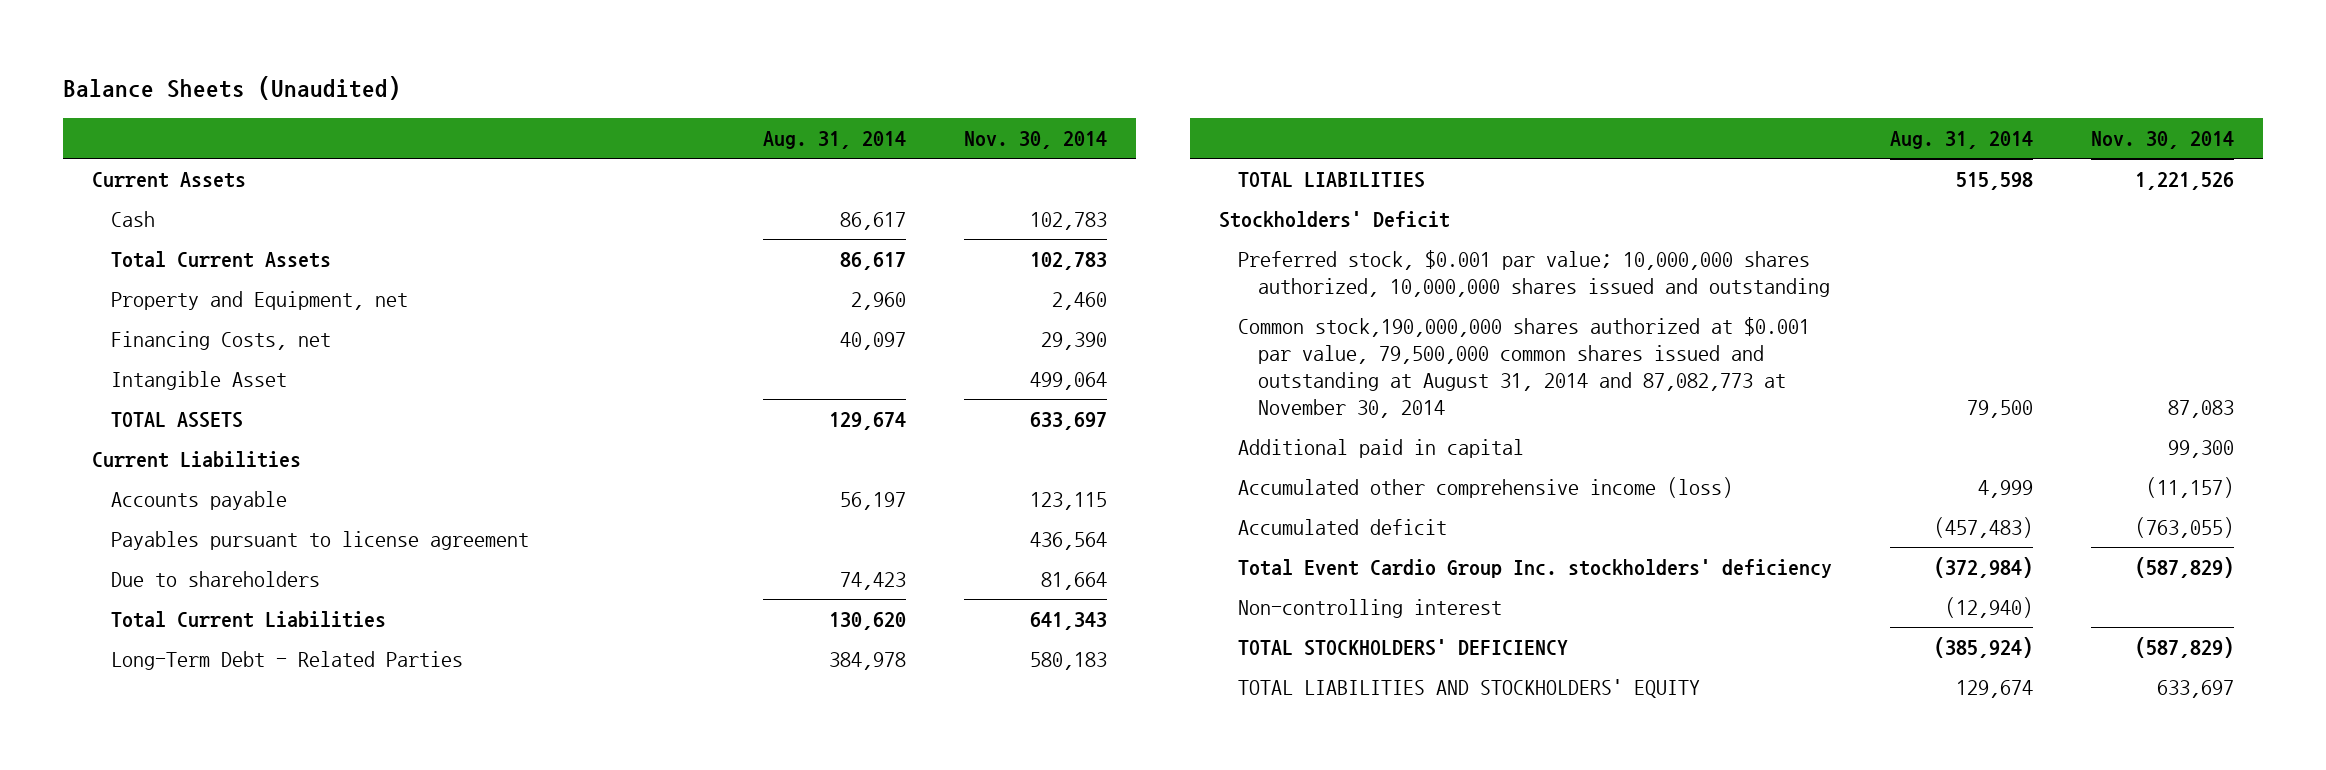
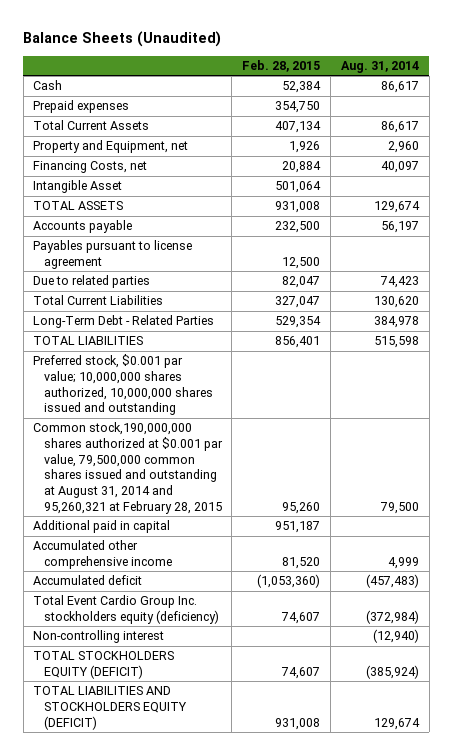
[963,131,1107,150] Nov. 30, 2014 -> none
none -> [242,59,321,72] Feb. 28, 2015
[91,172,246,189] Current Assets -> none
none -> [33,100,130,114] Prepaid expenses
[91,451,301,469] Current Liabilities -> none
[110,571,320,588] Due to shareholders -> [33,275,151,289] Due to related parties
[1219,211,1451,229] Stockholders' Deficit -> none
[1238,317,1811,419] Common stock,190,000,000 shares authorized at $0.001 par value, 79,500,000 common shares issued and outstanding at August 31, 2014 and 87,082,773 at November 30, 2014 -> [33,422,223,514] Common stock,190,000,000 shares authorized at $0.001 par value, 79,500,000 common shares issued and outstanding at August 31, 2014 and 95,260,321 at February 28, 2015
[1238,477,1734,499] Accumulated other comprehensive income (loss) -> [33,540,172,570] Accumulated other comprehensive income
[1238,559,1833,579] Total Event Cardio Group Inc. stockholders' deficiency -> [33,595,219,625] Total Event Cardio Group Inc. stockholders equity (deficiency)
[1238,639,1569,657] TOTAL STOCKHOLDERS' DEFICIENCY -> [33,651,175,680] TOTAL STOCKHOLDERS EQUITY (DEFICIT)
[1238,679,1701,699] TOTAL LIABILITIES AND STOCKHOLDERS' EQUITY -> [33,686,187,730] TOTAL LIABILITIES AND STOCKHOLDERS EQUITY (DEFICIT)

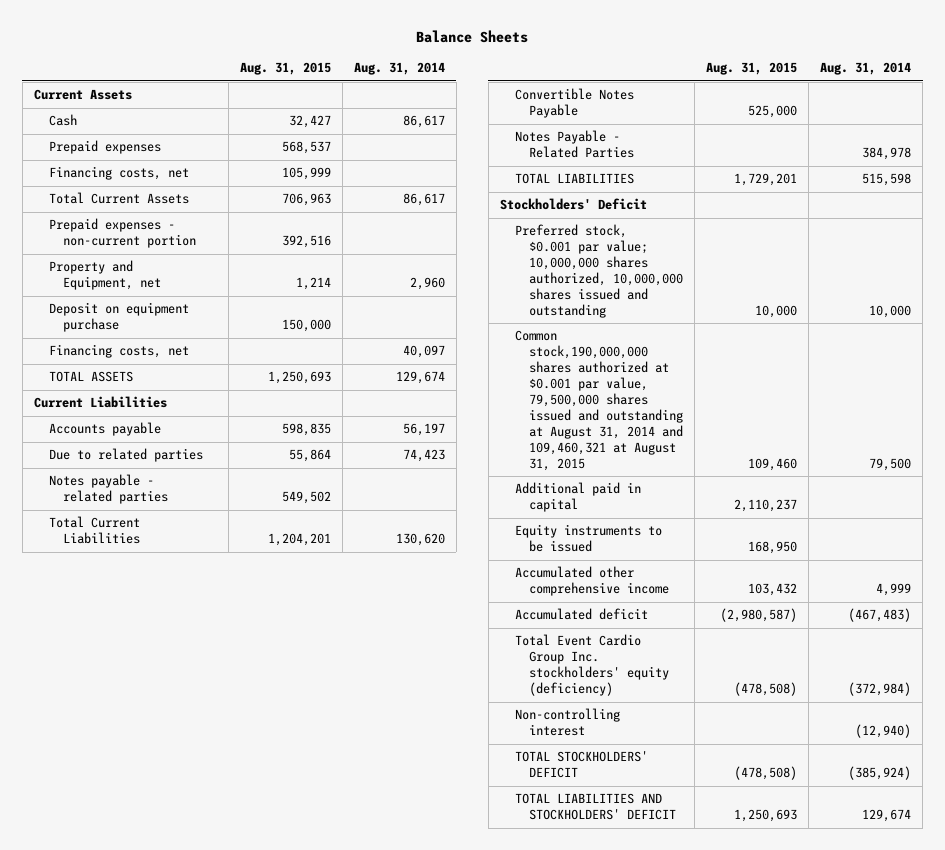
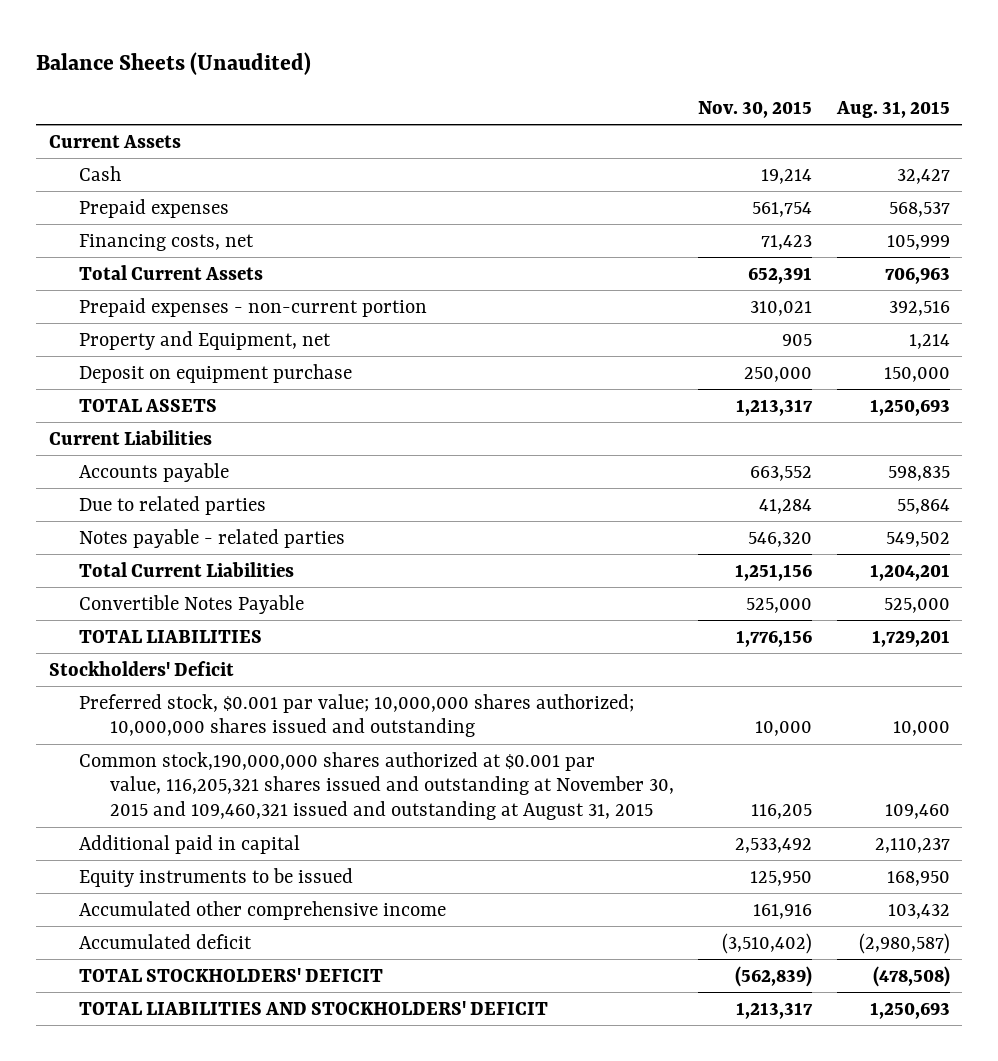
[416,30,529,44] Balance Sheets -> [36,51,312,75] Balance Sheets (Unaudited)
[354,62,446,76] Aug. 31, 2014 -> none
none -> [698,100,813,118] Nov. 30, 2015
[48,344,189,359] Financing costs, net -> none
[514,130,635,159] Notes Payable - Related Parties -> none
[514,224,684,318] Preferred stock, $0.001 par value; 10,000,000 shares authorized, 10,000,000 shares issued and outstanding -> [79,693,635,738] Preferred stock, $0.001 par value; 10,000,000 shares authorized; 10,000,000 shares issued and outstanding
[514,330,684,471] Common stock,190,000,000 shares authorized at $0.001 par value, 79,500,000 shares issued and outstanding at August 31, 2014 and 109,460,321 at August 31, 2015 -> [79,751,674,821] Common stock,190,000,000 shares authorized at $0.001 par value, 116,205,321 shares issued and outstanding at November 30, 2015 and 109,460,321 issued and outstanding at August 31, 2015
[514,634,670,697] Total Event Cardio Group Inc. stockholders' equity (deficiency) -> none
[514,708,620,737] Non-controlling interest -> none

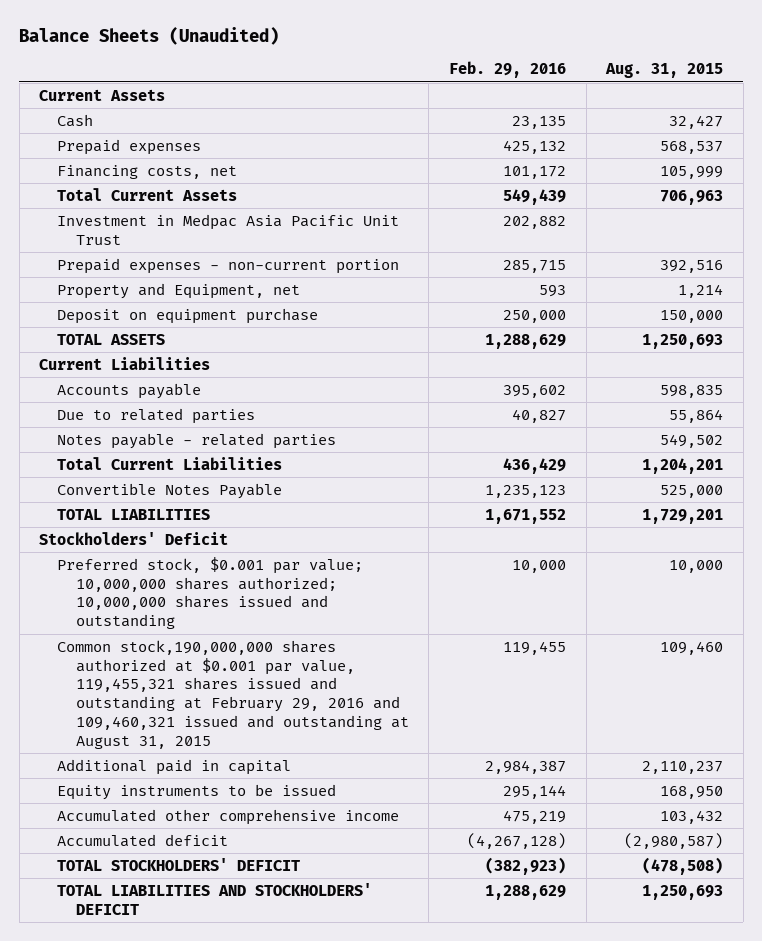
[698,100,813,118] Nov. 30, 2015 -> none
none -> [448,61,566,79] Feb. 29, 2016
none -> [57,213,400,245] Investment in Medpac Asia Pacific Unit Trust
[79,751,674,821] Common stock,190,000,000 shares authorized at $0.001 par value, 116,205,321 shares issued and outstanding at November 30, 2015 and 109,460,321 issued and outstanding at August 31, 2015 -> [57,639,409,749] Common stock,190,000,000 shares authorized at $0.001 par value, 119,455,321 shares issued and outstanding at February 29, 2016 and 109,460,321 issued and outstanding at August 31, 2015

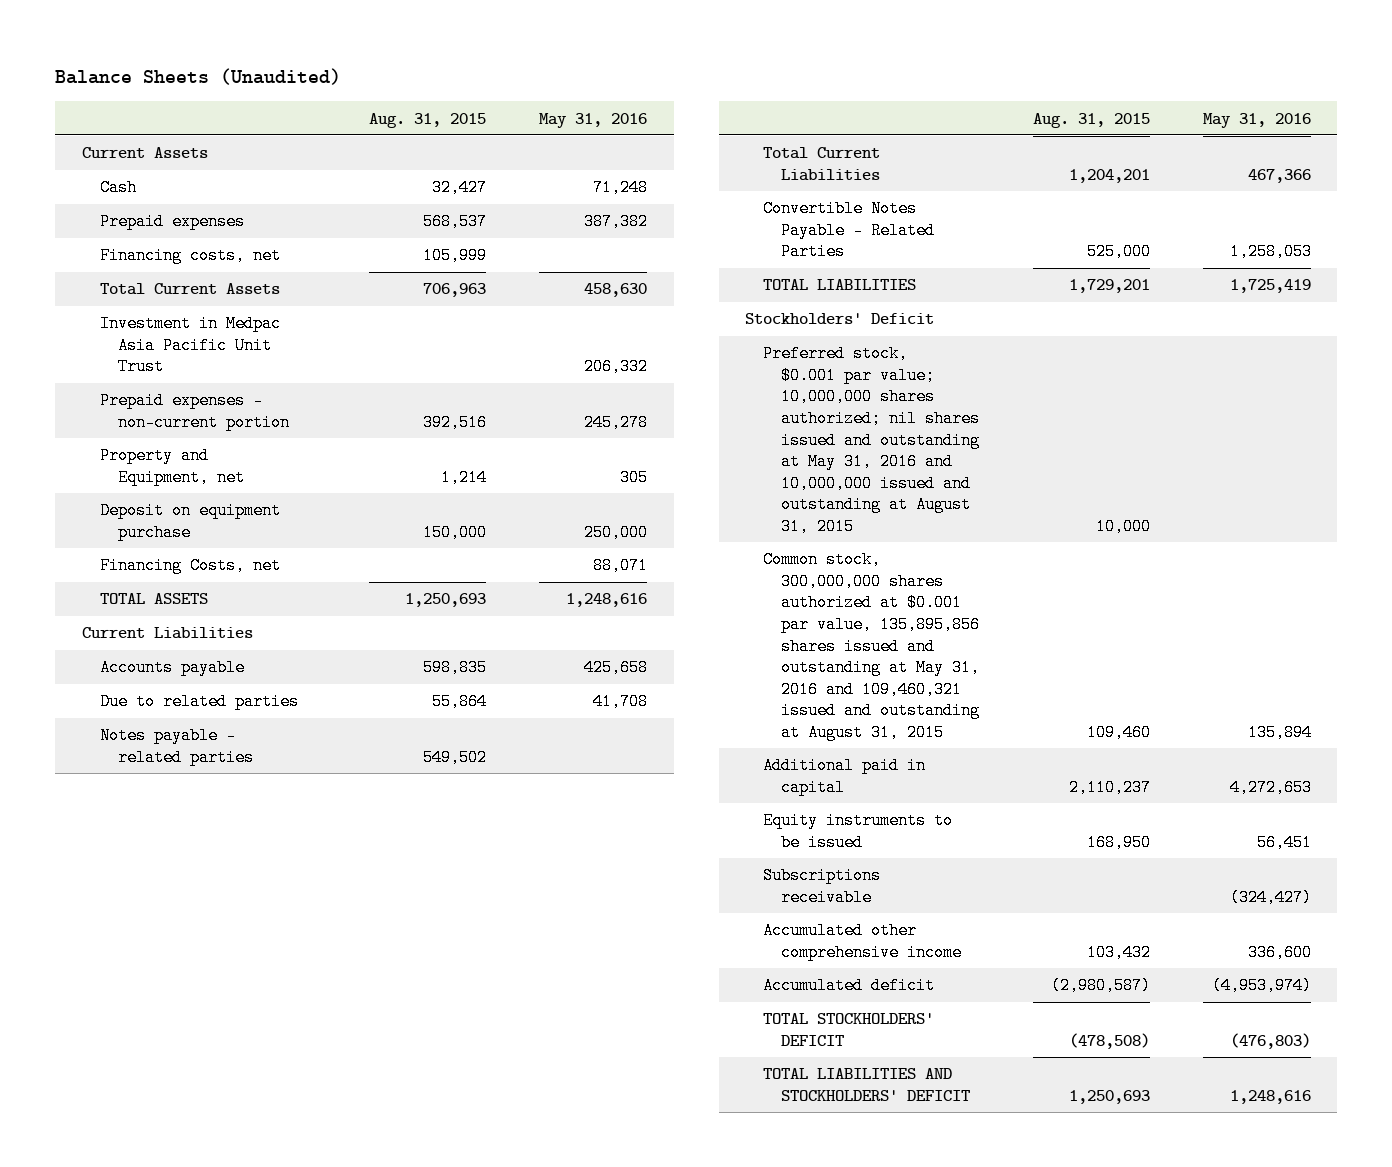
[448,61,566,79] Feb. 29, 2016 -> none
none -> [539,112,648,128] May 31, 2016
none -> [99,557,281,575] Financing Costs, net
[57,482,283,499] Convertible Notes Payable -> [763,200,936,261] Convertible Notes Payable - Related Parties
[57,556,364,630] Preferred stock, $0.001 par value; 10,000,000 shares authorized; 10,000,000 shares issued and outstanding -> [763,345,981,535] Preferred stock, $0.001 par value; 10,000,000 shares authorized; nil shares issued and outstanding at May 31, 2016 and 10,000,000 issued and outstanding at August 31, 2015
[57,639,409,749] Common stock,190,000,000 shares authorized at $0.001 par value, 119,455,321 shares issued and outstanding at February 29, 2016 and 109,460,321 issued and outstanding at August 31, 2015 -> [763,551,981,741] Common stock, 300,000,000 shares authorized at $0.001 par value, 135,895,856 shares issued and outstanding at May 31, 2016 and 109,460,321 issued and outstanding at August 31, 2015
none -> [763,867,882,906] Subscriptions receivable

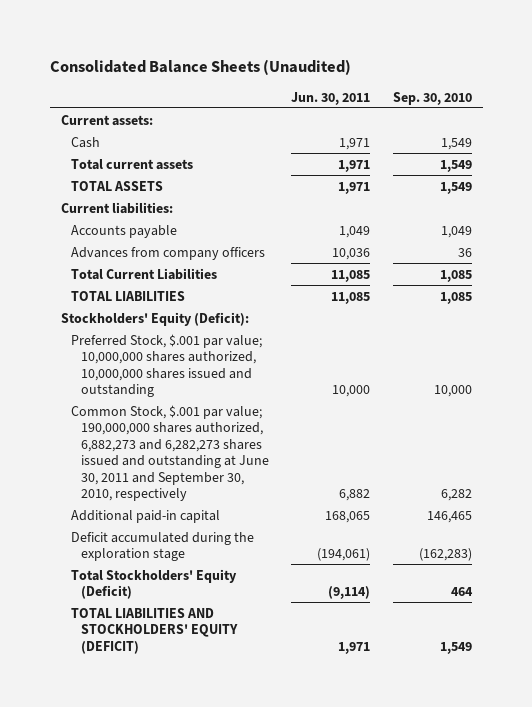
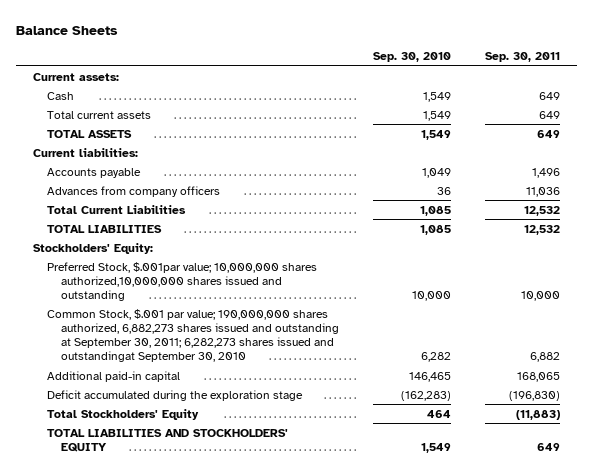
[49,58,351,75] Consolidated Balance Sheets (Unaudited) -> [16,25,119,35] Balance Sheets
[291,91,371,105] Jun. 30, 2011 -> none
none -> [484,52,560,63] Sep. 30, 2011
[60,311,249,326] Stockholders' Equity (Deficit): -> [33,242,154,254] Stockholders' Equity:
[71,333,263,398] Preferred Stock, $.001 par value; 10,000,000 shares authorized, 10,000,000 shares issued and outstanding -> [46,261,317,302] Preferred Stock, $.001par value; 10,000,000 shares authorized,10,000,000 shares issued and outstanding
[71,404,270,502] Common Stock, $.001 par value; 190,000,000 shares authorized, 6,882,273 and 6,282,273 shares issued and outstanding at June 30, 2011 and September 30, 2010, respectively -> [46,308,339,363] Common Stock, $.001 par value; 190,000,000 shares authorized, 6,882,273 shares issued and outstanding at September 30, 2011; 6,282,273 shares issued and outstandingat September 30, 2010
[71,568,238,600] Total Stockholders' Equity (Deficit) -> [46,408,199,420] Total Stockholders' Equity
[71,607,239,654] TOTAL LIABILITIES AND STOCKHOLDERS' EQUITY (DEFICIT) -> [46,428,288,452] TOTAL LIABILITIES AND STOCKHOLDERS' EQUITY

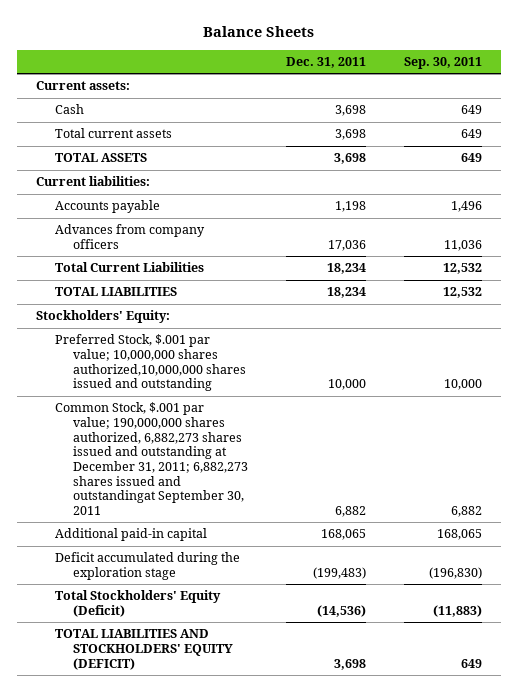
[372,52,451,63] Sep. 30, 2010 -> none
none -> [286,57,367,69] Dec. 31, 2011
[46,261,317,302] Preferred Stock, $.001par value; 10,000,000 shares authorized,10,000,000 shares issued and outstanding -> [54,334,247,392] Preferred Stock, $.001 par value; 10,000,000 shares authorized,10,000,000 shares issued and outstanding
[46,308,339,363] Common Stock, $.001 par value; 190,000,000 shares authorized, 6,882,273 shares issued and outstanding at September 30, 2011; 6,282,273 shares issued and outstandingat September 30, 2010 -> [54,402,249,516] Common Stock, $.001 par value; 190,000,000 shares authorized, 6,882,273 shares issued and outstanding at December 31, 2011; 6,882,273 shares issued and outstandingat September 30, 2011
[46,408,199,420] Total Stockholders' Equity -> [54,590,221,618] Total Stockholders' Equity (Deficit)
[46,428,288,452] TOTAL LIABILITIES AND STOCKHOLDERS' EQUITY -> [54,629,234,670] TOTAL LIABILITIES AND STOCKHOLDERS' EQUITY (DEFICIT)

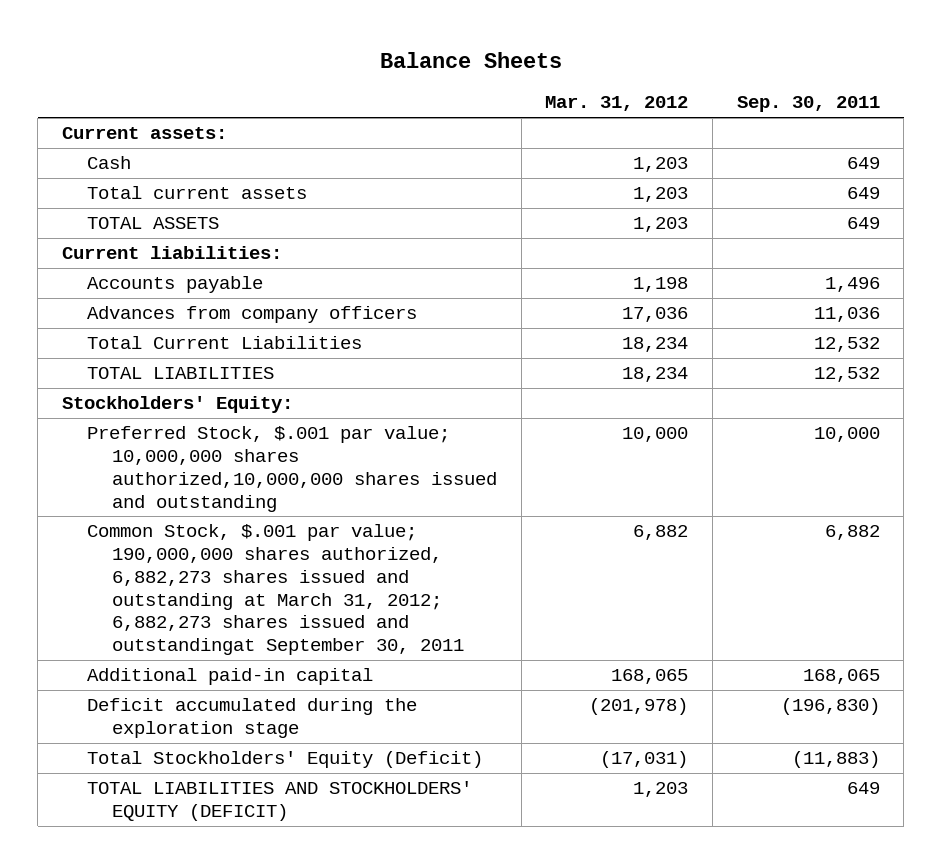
[286,57,367,69] Dec. 31, 2011 -> none
none -> [545,96,689,112] Mar. 31, 2012
[54,402,249,516] Common Stock, $.001 par value; 190,000,000 shares authorized, 6,882,273 shares issued and outstanding at December 31, 2011; 6,882,273 shares issued and outstandingat September 30, 2011 -> [86,524,464,655] Common Stock, $.001 par value; 190,000,000 shares authorized, 6,882,273 shares issued and outstanding at March 31, 2012; 6,882,273 shares issued and outstandingat September 30, 2011

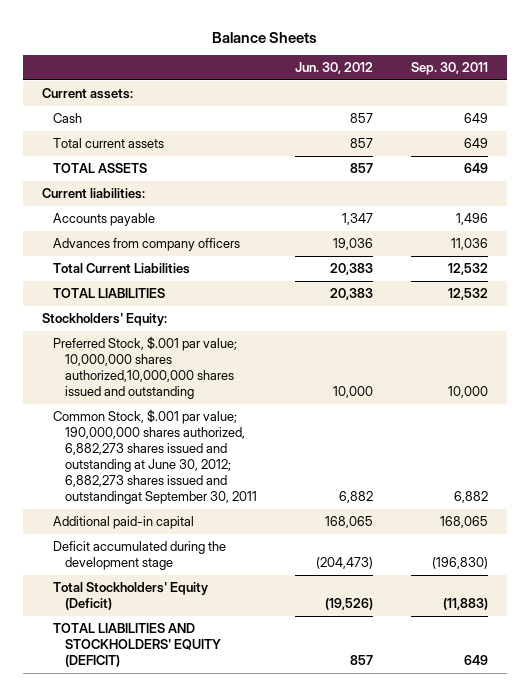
[545,96,689,112] Mar. 31, 2012 -> none
none -> [295,62,374,75] Jun. 30, 2012
[86,524,464,655] Common Stock, $.001 par value; 190,000,000 shares authorized, 6,882,273 shares issued and outstanding at March 31, 2012; 6,882,273 shares issued and outstandingat September 30, 2011 -> [53,408,257,505] Common Stock, $.001 par value; 190,000,000 shares authorized, 6,882,273 shares issued and outstanding at June 30, 2012; 6,882,273 shares issued and outstandingat September 30, 2011
[86,698,417,739] Deficit accumulated during the exploration stage -> [53,540,227,571] Deficit accumulated during the development stage

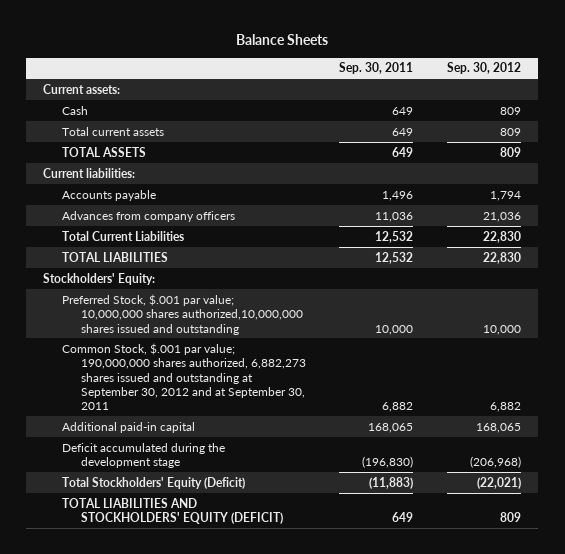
[295,62,374,75] Jun. 30, 2012 -> none
none -> [447,62,522,75] Sep. 30, 2012
[53,408,257,505] Common Stock, $.001 par value; 190,000,000 shares authorized, 6,882,273 shares issued and outstanding at June 30, 2012; 6,882,273 shares issued and outstandingat September 30, 2011 -> [61,342,306,411] Common Stock, $.001 par value; 190,000,000 shares authorized, 6,882,273 shares issued and outstanding at September 30, 2012 and at September 30, 2011

